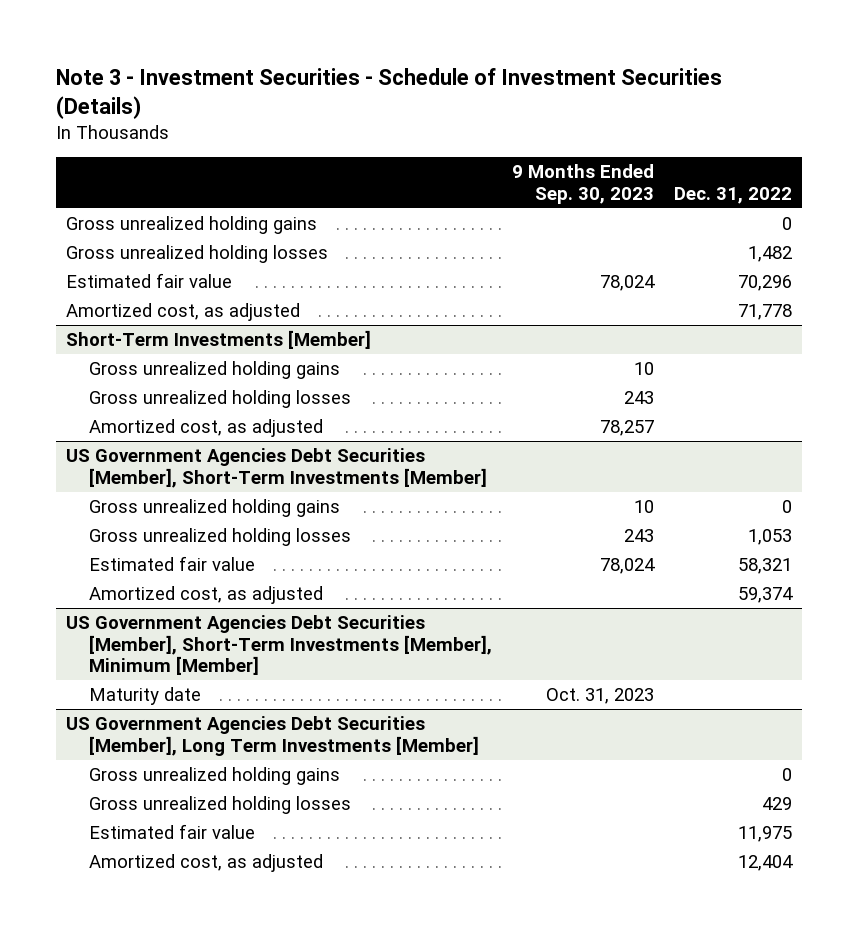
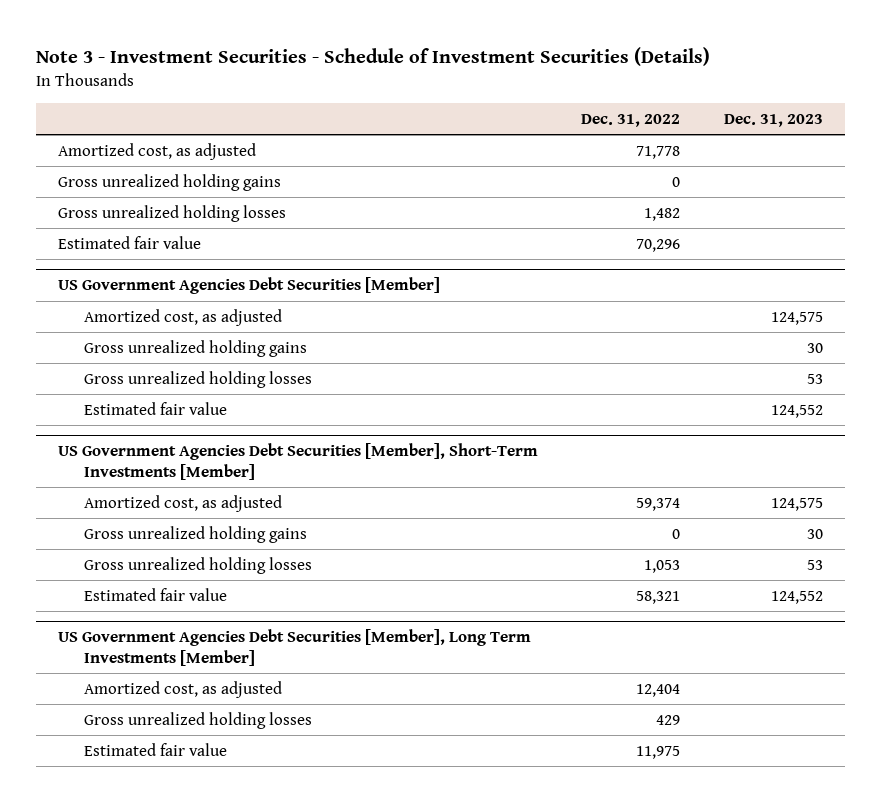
[511,164,654,204] 9 Months Ended Sep. 30, 2023 -> none
none -> [723,113,823,127] Dec. 31, 2023
[66,303,301,322] Amortized cost, as adjusted -> [58,142,257,160] Amortized cost, as adjusted
[66,330,372,350] Short-Term Investments [Member] -> none
none -> [58,277,441,295] US Government Agencies Debt Securities [Member]
none -> [83,308,282,326] Amortized cost, as adjusted
[88,419,323,438] Amortized cost, as adjusted -> none
none -> [83,401,227,415] Estimated fair value
[88,586,323,605] Amortized cost, as adjusted -> [83,494,282,512] Amortized cost, as adjusted
[66,615,492,676] US Government Agencies Debt Securities [Member], Short-Term Investments [Member], Minimum [Member] -> none
[88,687,201,706] Maturity date -> none
[88,767,340,786] Gross unrealized holding gains -> none
[88,854,323,873] Amortized cost, as adjusted -> [83,680,282,698] Amortized cost, as adjusted

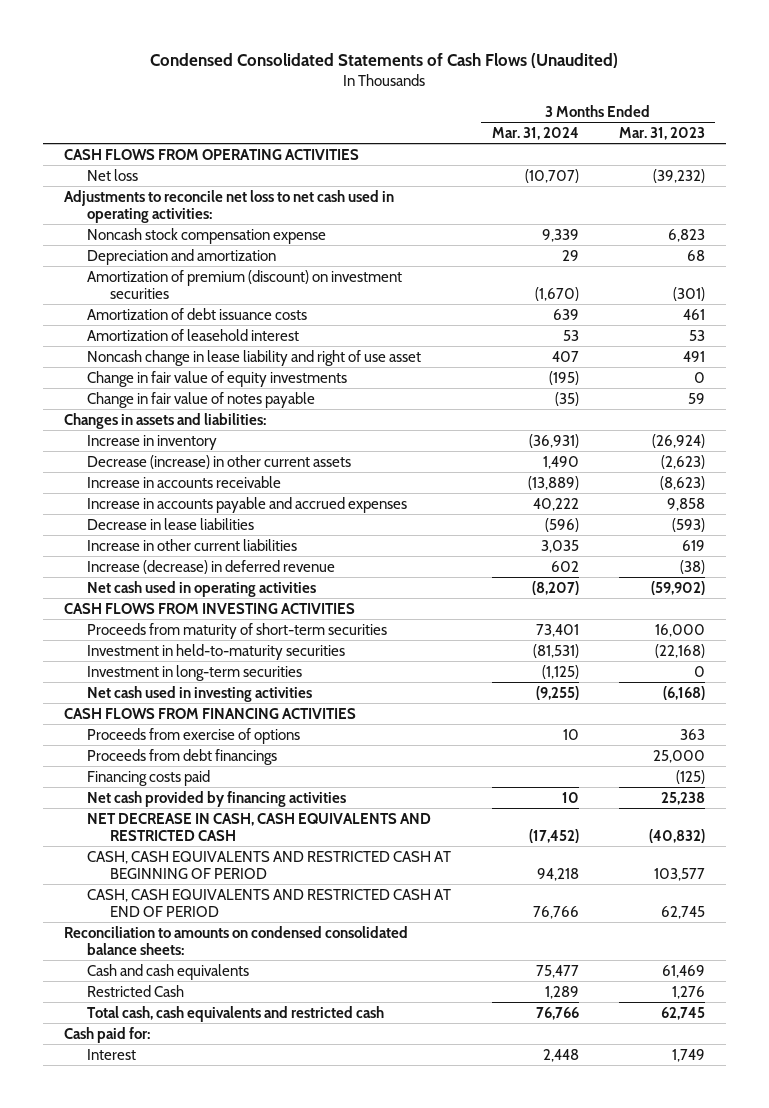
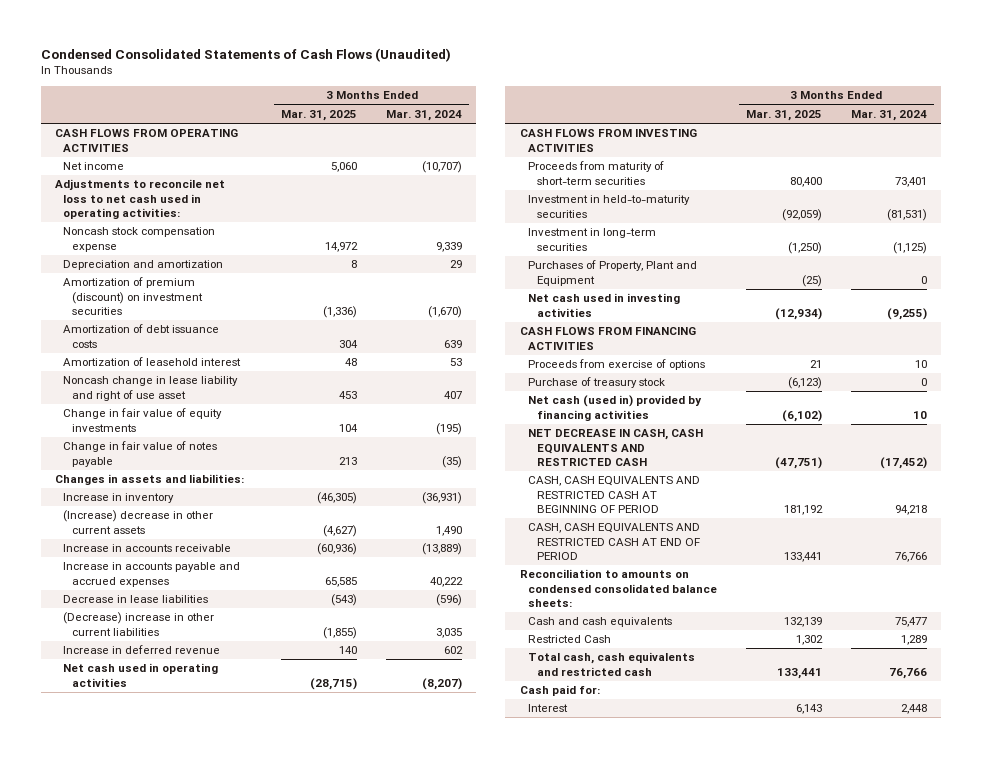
[619,126,706,140] Mar. 31, 2023 -> none
none -> [281,109,358,121] Mar. 31, 2025
[86,168,138,181] Net loss -> [63,162,125,171] Net income
[86,454,351,469] Decrease (increase) in other current assets -> [63,510,214,534] (Increase) decrease in other current assets
[86,538,297,551] Increase in other current liabilities -> [63,612,215,636] (Decrease) increase in other current liabilities
[86,559,335,574] Increase (decrease) in deferred revenue -> [63,645,221,655] Increase in deferred revenue
none -> [528,260,698,286] Purchases of Property, Plant and Equipment
[86,748,277,765] Proceeds from debt financings -> none
[86,769,210,786] Financing costs paid -> none
none -> [528,377,666,389] Purchase of treasury stock
[86,790,346,807] Net cash provided by financing activities -> [528,395,703,421] Net cash (used in) provided by financing activities

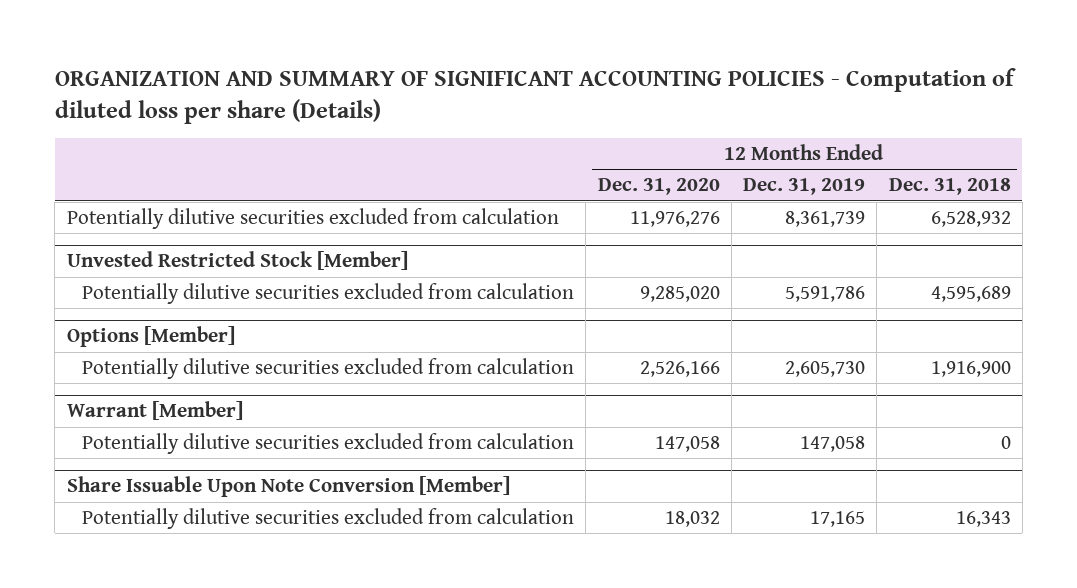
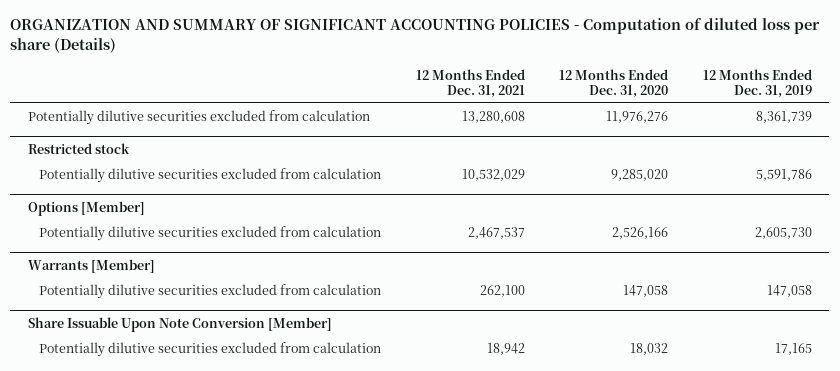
[888,178,1011,196] Dec. 31, 2018 -> none
none -> [415,68,525,99] 12 Months Ended Dec. 31, 2021
[66,251,408,271] Unvested Restricted Stock [Member] -> [27,142,130,154] Restricted stock
[66,401,243,421] Warrant [Member] -> [27,258,155,273] Warrants [Member]

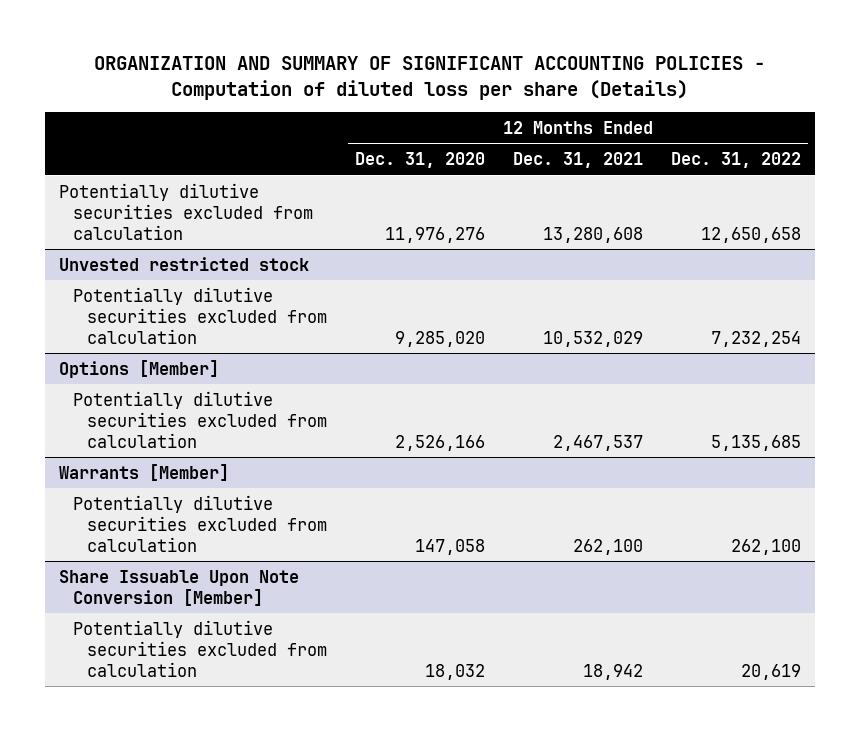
[703,68,813,99] 12 Months Ended Dec. 31, 2019 -> none
none -> [670,152,801,169] Dec. 31, 2022
[27,142,130,154] Restricted stock -> [58,256,309,271] Unvested restricted stock

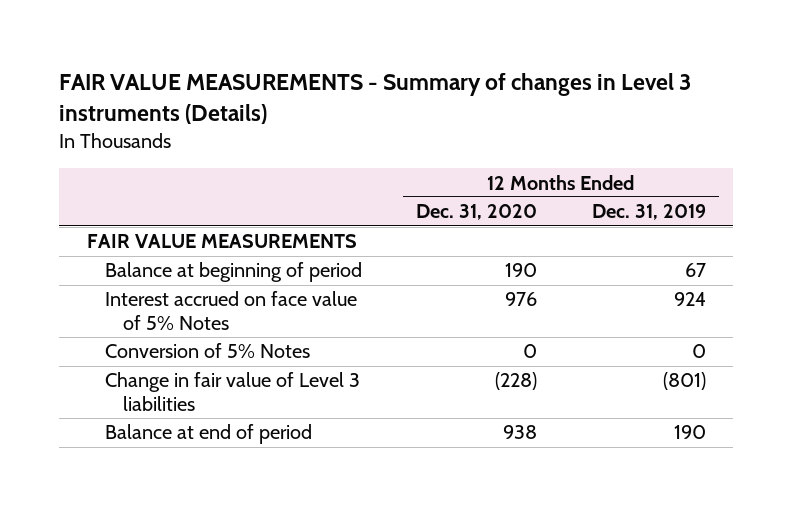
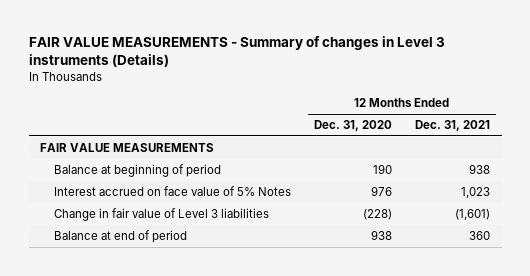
[591,204,706,221] Dec. 31, 2019 -> none
none -> [415,120,491,132] Dec. 31, 2021
[104,343,310,359] Conversion of 5% Notes -> none

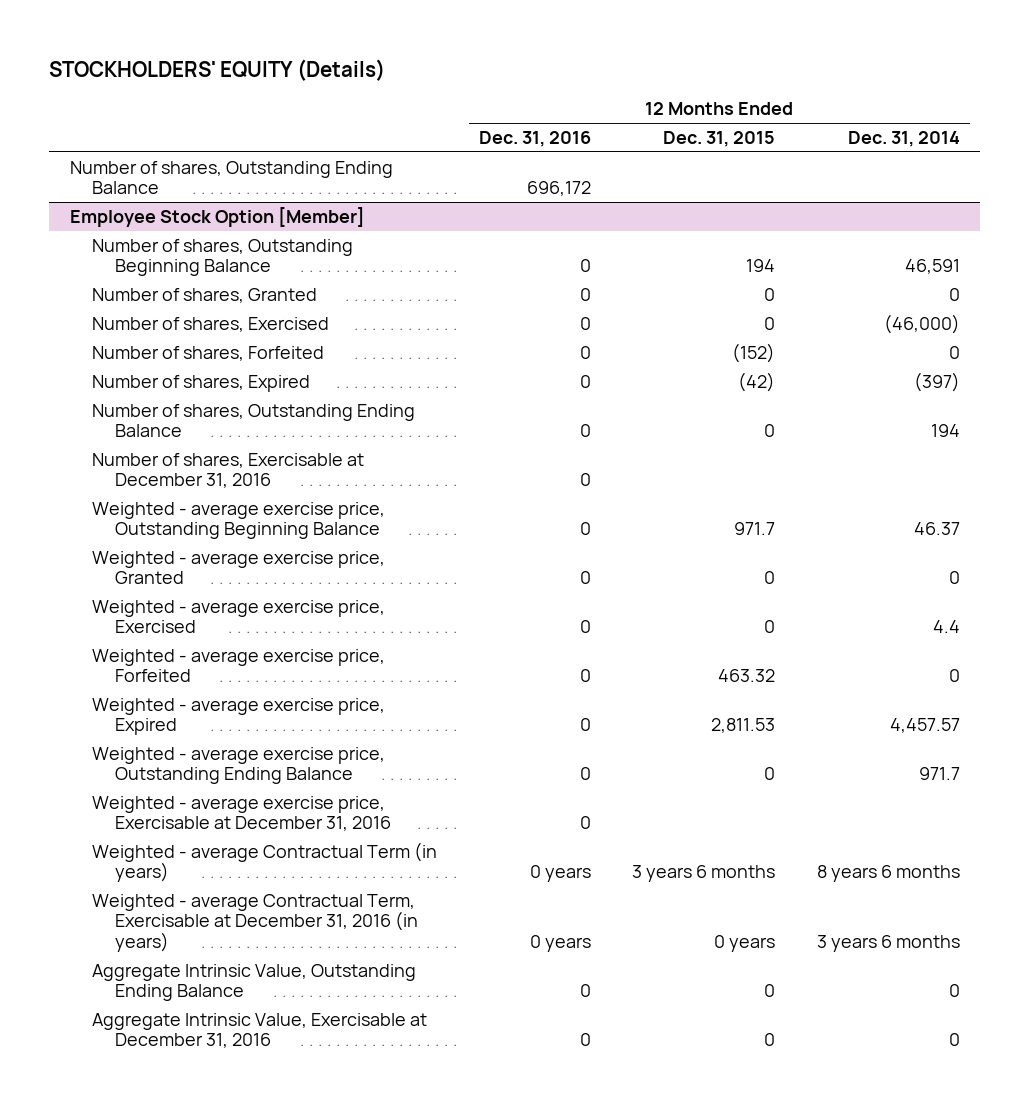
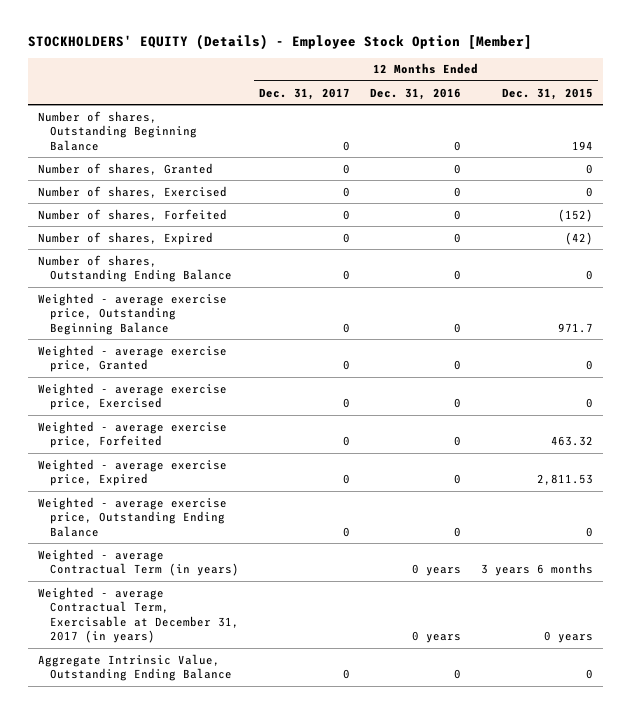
[49,58,386,81] STOCKHOLDERS' EQUITY (Details) -> [27,33,532,50] STOCKHOLDERS' EQUITY (Details) - Employee Stock Option [Member]
[847,130,960,147] Dec. 31, 2014 -> none
none -> [258,87,350,100] Dec. 31, 2017
[69,160,393,195] Number of shares, Outstanding Ending Balance -> none
[69,206,365,227] Employee Stock Option [Member] -> none
[92,452,365,489] Number of shares, Exercisable at December 31, 2016 -> none
[92,795,391,832] Weighted - average exercise price, Exercisable at December 31, 2016 -> none
[92,893,418,953] Weighted - average Contractual Term, Exercisable at December 31, 2016 (in years) -> [37,586,240,644] Weighted - average Contractual Term, Exercisable at December 31, 2017 (in years)
[92,1012,428,1049] Aggregate Intrinsic Value, Exercisable at December 31, 2016 -> none

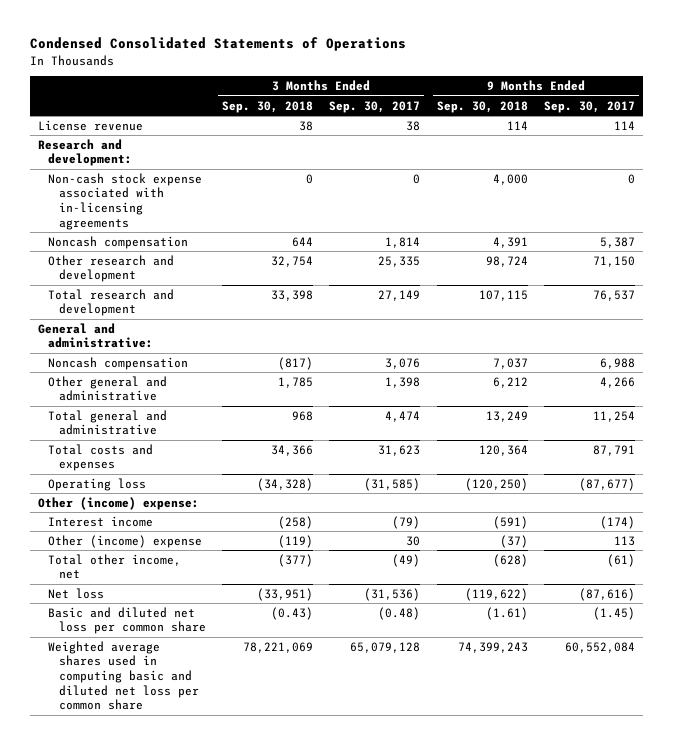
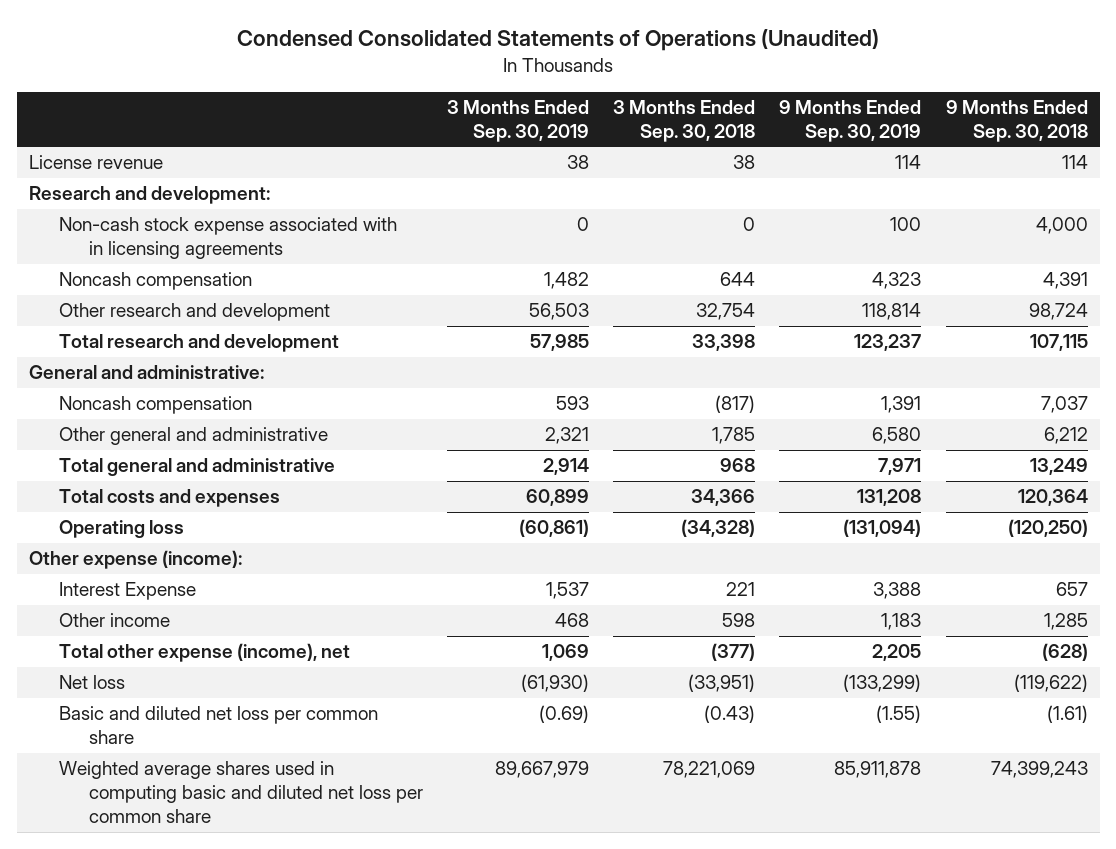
[29,37,406,52] Condensed Consolidated Statements of Operations -> [237,29,880,52] Condensed Consolidated Statements of Operations (Unaudited)
[329,100,421,113] Sep. 30, 2017 -> none
[544,100,636,113] Sep. 30, 2017 -> none
none -> [446,99,589,142] 3 Months Ended Sep. 30, 2019
none -> [779,99,922,142] 9 Months Ended Sep. 30, 2019
[48,172,203,230] Non-cash stock expense associated with in-licensing agreements -> [58,217,397,260] Non-cash stock expense associated with in licensing agreements
[48,515,154,527] Interest income -> none
[38,496,200,510] Other (income) expense: -> [28,550,242,570] Other expense (income):
none -> [58,582,196,601] Interest Expense
[48,534,203,548] Other (income) expense -> [58,613,170,628] Other income
[278,534,314,548] (119) -> [722,613,756,628] 598
[499,534,528,548] (37) -> [1043,613,1088,631] 1,285
[48,553,182,580] Total other income, net -> [58,643,350,663] Total other expense (income), net

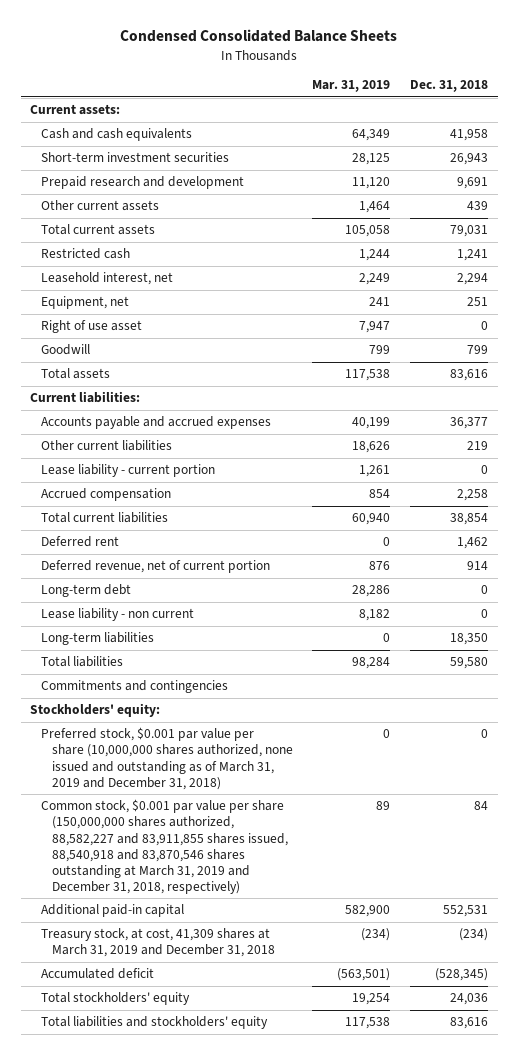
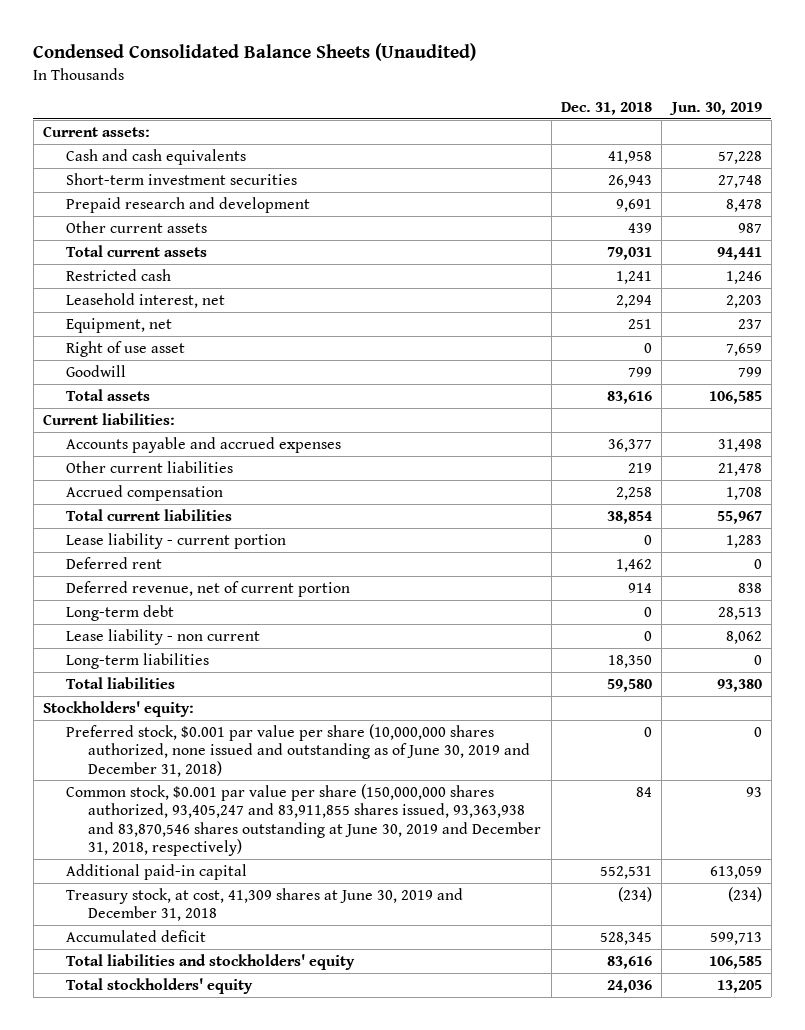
[120,29,398,43] Condensed Consolidated Balance Sheets -> [33,43,477,62] Condensed Consolidated Balance Sheets (Unaudited)
[312,80,391,93] Mar. 31, 2019 -> none
none -> [668,102,762,116] Jun. 30, 2019
[41,464,216,478] Lease liability - current portion -> [65,532,286,549] Lease liability - current portion
[41,680,229,694] Commitments and contingencies -> none
[41,727,293,790] Preferred stock, $0.001 par value per share (10,000,000 shares authorized, none issued and outstanding as of March 31, 2019 and December 31, 2018) -> [65,723,531,777] Preferred stock, $0.001 par value per share (10,000,000 shares authorized, none issued and outstanding as of June 30, 2019 and December 31, 2018)
[41,799,288,894] Common stock, $0.001 par value per share (150,000,000 shares authorized, 88,582,227 and 83,911,855 shares issued, 88,540,918 and 83,870,546 shares outstanding at March 31, 2019 and December 31, 2018, respectively) -> [65,783,542,856] Common stock, $0.001 par value per share (150,000,000 shares authorized, 93,405,247 and 83,911,855 shares issued, 93,363,938 and 83,870,546 shares outstanding at June 30, 2019 and December 31, 2018, respectively)
[41,928,275,958] Treasury stock, at cost, 41,309 shares at March 31, 2019 and December 31, 2018 -> [65,887,463,922] Treasury stock, at cost, 41,309 shares at June 30, 2019 and December 31, 2018
[434,968,488,982] (528,345) -> [600,931,653,945] 528,345
[41,992,191,1006] Total stockholders' equity -> [65,977,253,994] Total stockholders' equity

